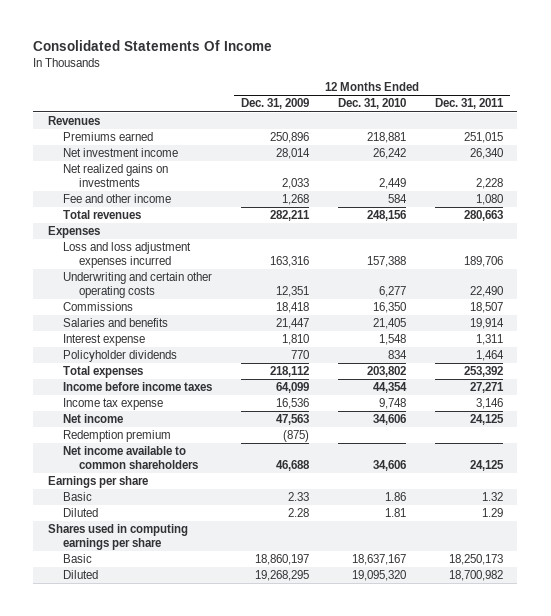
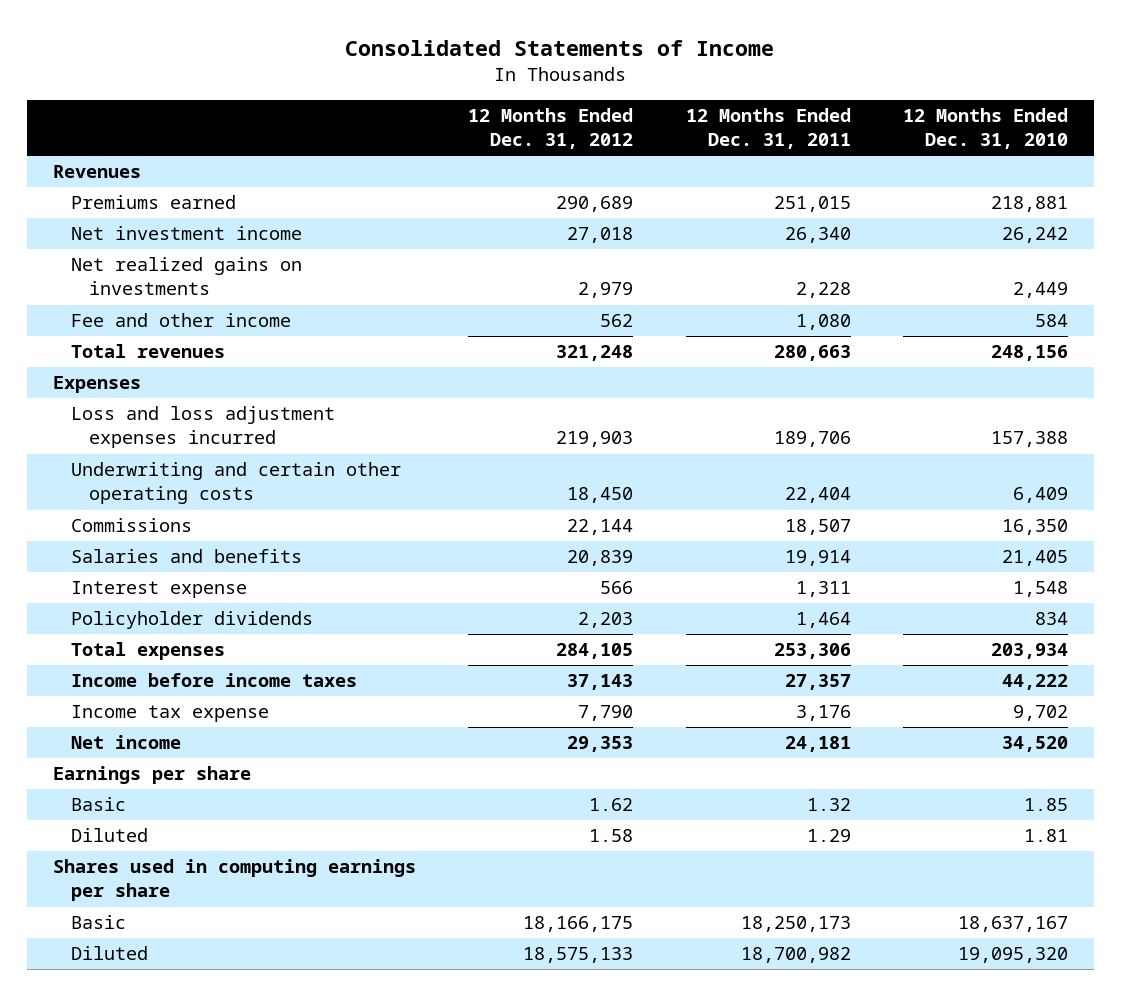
[33,40,273,52] Consolidated Statements Of Income -> [345,40,775,57] Consolidated Statements of Income
[241,98,310,110] Dec. 31, 2009 -> none
none -> [468,108,634,150] 12 Months Ended Dec. 31, 2012
[379,285,407,297] 6,277 -> [1012,487,1068,504] 6,409
[469,285,503,297] 22,490 -> [784,487,851,504] 22,404
[63,430,172,443] Redemption premium -> none
[63,446,198,469] Net income available to common shareholders -> none
[367,366,407,378] 203,802 -> [990,643,1068,660] 203,934
[463,366,503,378] 253,392 -> [773,643,851,660] 253,306
[373,382,408,394] 44,354 -> [1001,674,1068,691] 44,222
[469,382,504,394] 27,271 -> [784,674,851,691] 27,357
[379,398,407,410] 9,748 -> [1012,705,1068,722] 9,702
[475,398,503,410] 3,146 -> [795,705,851,722] 3,176
[373,414,407,426] 34,606 -> [1001,736,1068,753] 34,520
[469,414,504,426] 24,125 -> [784,736,851,753] 24,181
[385,492,407,502] 1.86 -> [1023,798,1068,812] 1.85

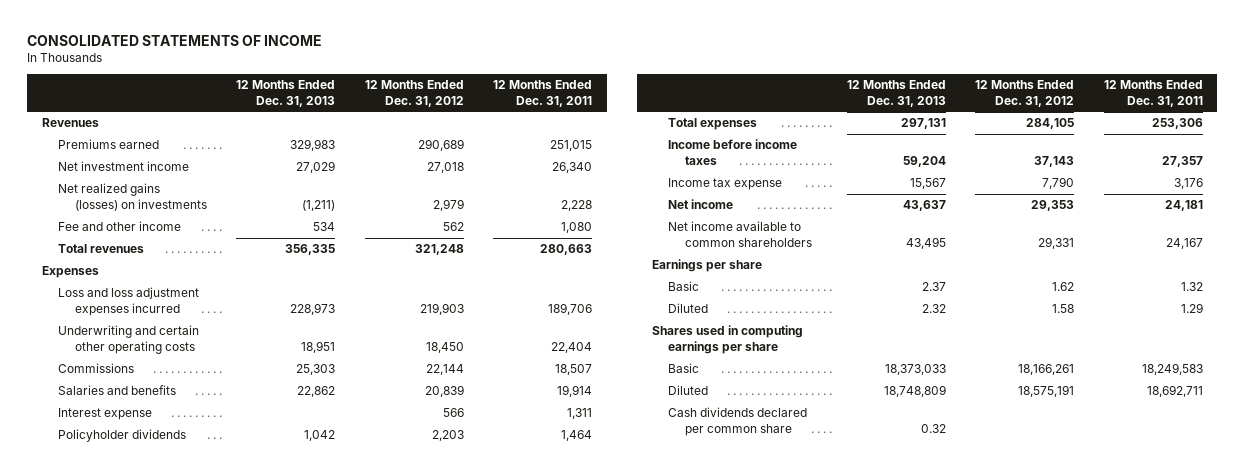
[345,40,775,57] Consolidated Statements of Income -> [26,34,322,46] CONSOLIDATED STATEMENTS OF INCOME
[902,108,1068,150] 12 Months Ended Dec. 31, 2010 -> none
none -> [236,80,336,107] 12 Months Ended Dec. 31, 2013
[71,257,303,296] Net realized gains on investments -> [58,183,207,211] Net realized gains (losses) on investments
none -> [668,221,813,247] Net income available to common shareholders
[523,916,634,933] 18,166,175 -> [1018,364,1075,376] 18,166,261
[740,916,851,933] 18,250,173 -> [1141,363,1203,376] 18,249,583
[523,947,634,964] 18,575,133 -> [1018,385,1075,398] 18,575,191
[740,947,851,964] 18,700,982 -> [1146,385,1203,398] 18,692,711
none -> [668,407,808,436] Cash dividends declared per common share

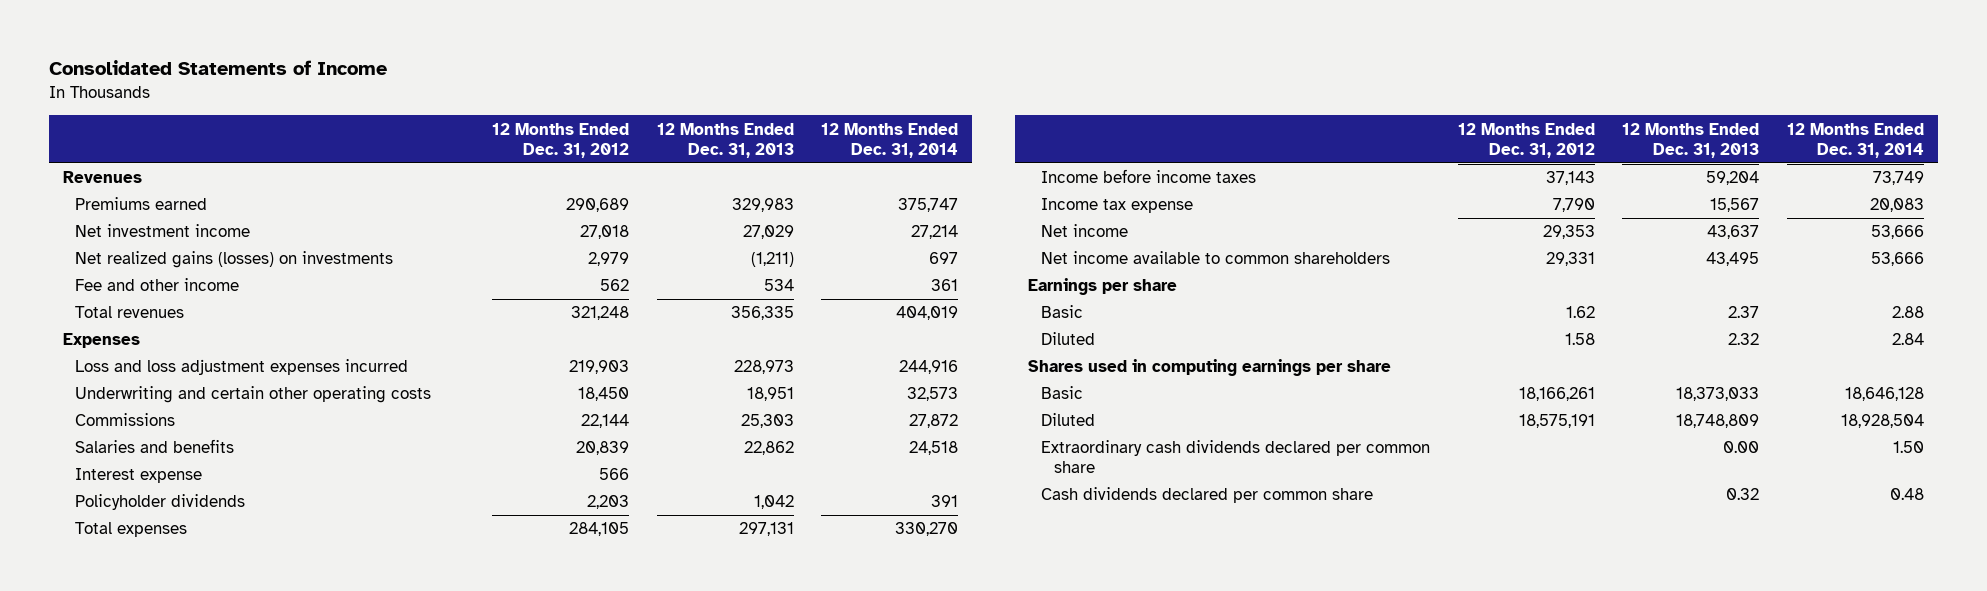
[26,34,322,46] CONSOLIDATED STATEMENTS OF INCOME -> [49,60,388,76] Consolidated Statements of Income
[493,80,593,107] 12 Months Ended Dec. 31, 2011 -> none
none -> [821,122,959,158] 12 Months Ended Dec. 31, 2014
none -> [1041,440,1431,474] Extraordinary cash dividends declared per common share

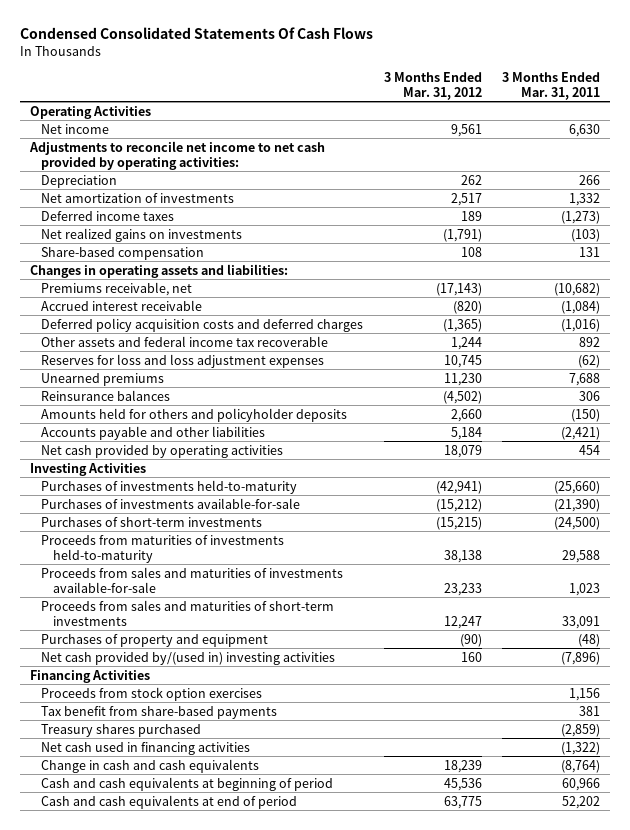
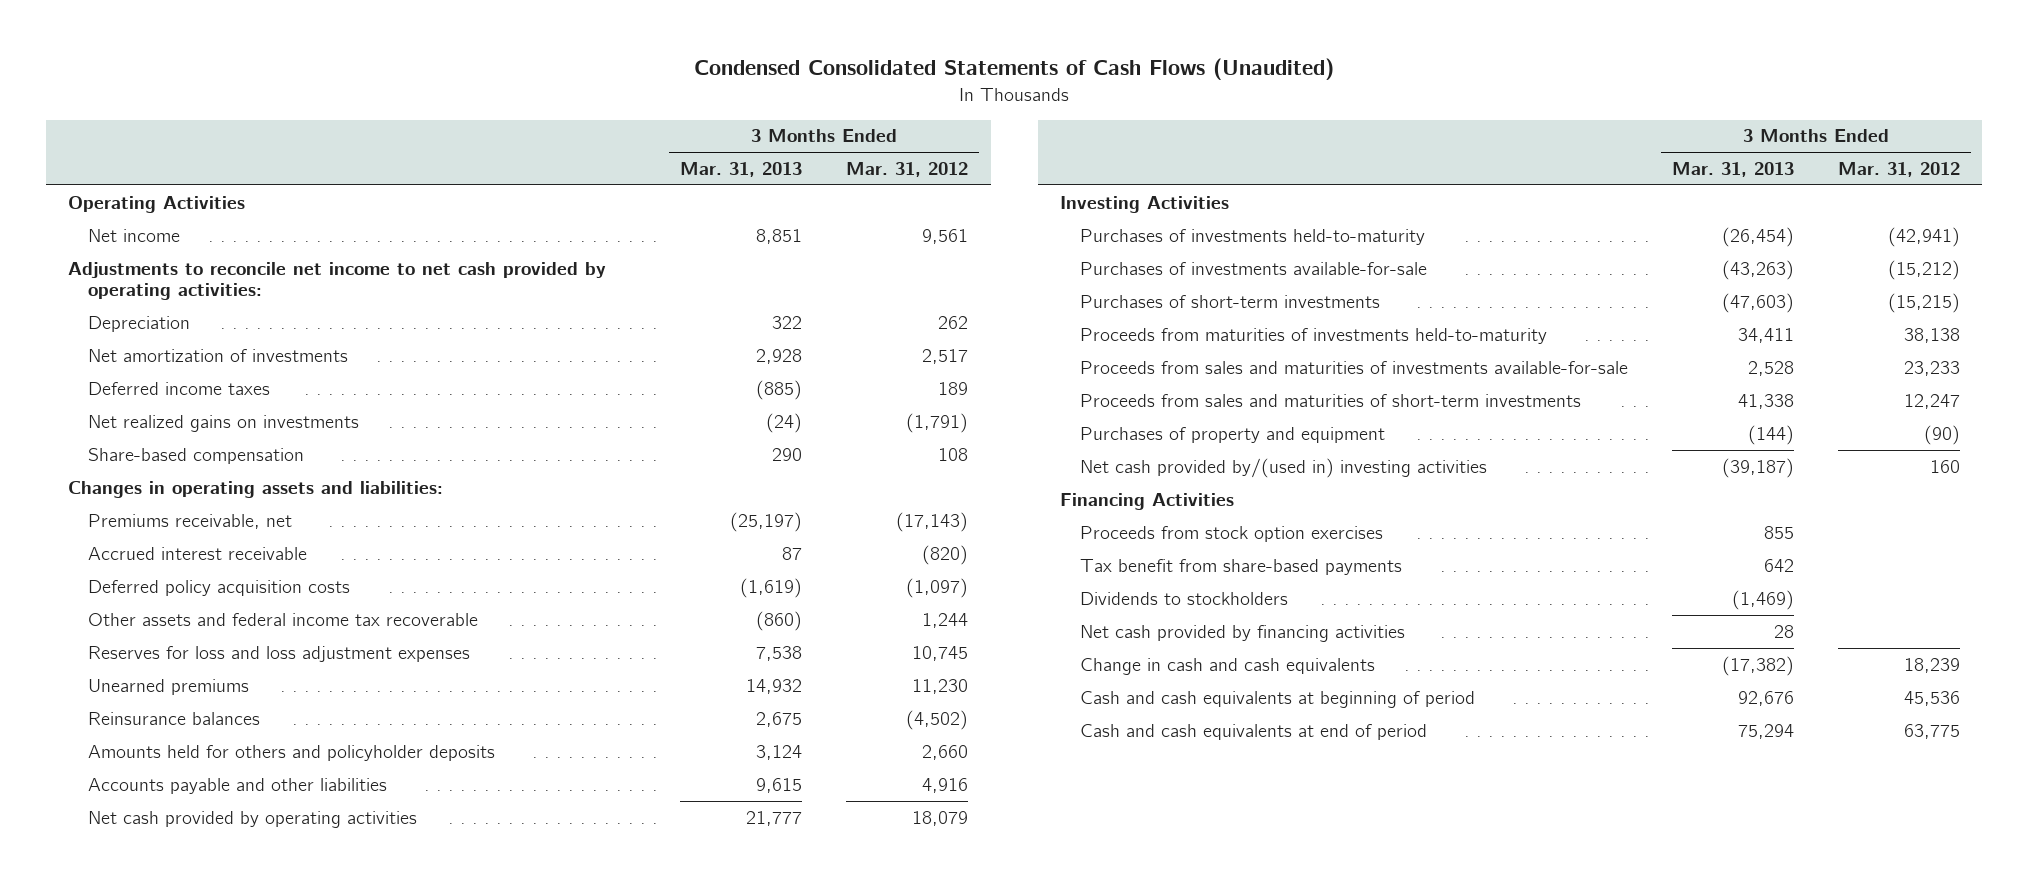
[20,27,374,40] Condensed Consolidated Statements Of Cash Flows -> [694,58,1335,81] Condensed Consolidated Statements of Cash Flows (Unaudited)
[502,71,601,100] 3 Months Ended Mar. 31, 2011 -> none
none -> [680,162,803,178] Mar. 31, 2013
[41,317,364,332] Deferred policy acquisition costs and deferred charges -> [88,579,351,596] Deferred policy acquisition costs
[442,318,482,332] (1,365) -> [906,577,969,598] (1,097)
[450,426,482,440] 5,184 -> [922,777,969,793] 4,916
[41,723,202,737] Treasury shares purchased -> none
none -> [1079,591,1288,605] Dividends to stockholders
[41,741,251,755] Net cash used in financing activities -> [1079,624,1405,642] Net cash provided by financing activities

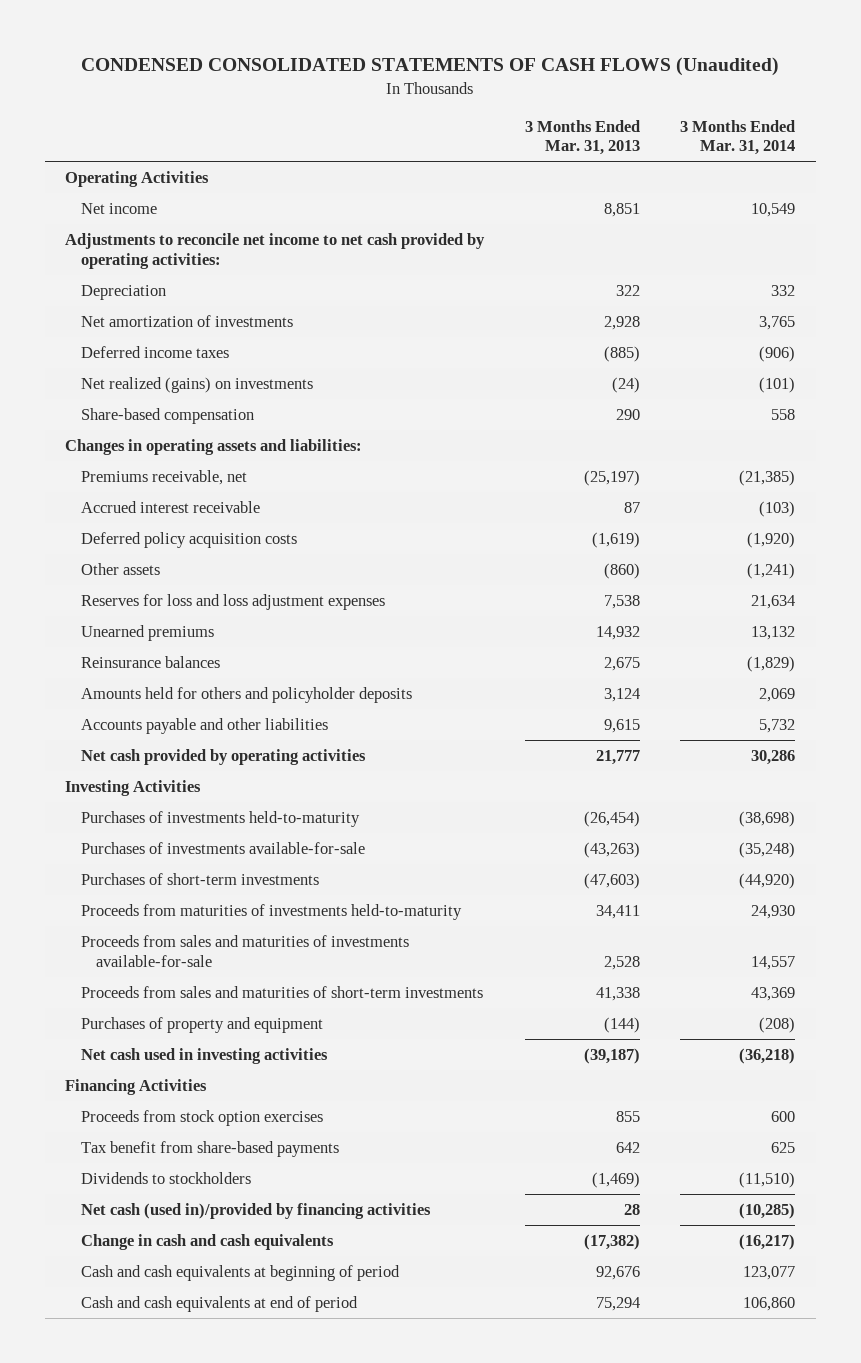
[694,58,1335,81] Condensed Consolidated Statements of Cash Flows (Unaudited) -> [81,57,780,77] CONDENSED CONSOLIDATED STATEMENTS OF CASH FLOWS (Unaudited)
[846,162,969,178] Mar. 31, 2012 -> none
none -> [680,119,796,156] 3 Months Ended Mar. 31, 2014
[88,414,360,432] Net realized gains on investments -> [80,377,313,394] Net realized (gains) on investments
[88,612,479,626] Other assets and federal income tax recoverable -> [80,563,160,576] Other assets
[1079,457,1487,478] Net cash provided by/(used in) investing activities -> [80,1048,328,1065] Net cash used in investing activities
[1079,624,1405,642] Net cash provided by financing activities -> [80,1203,431,1220] Net cash (used in)/provided by financing activities

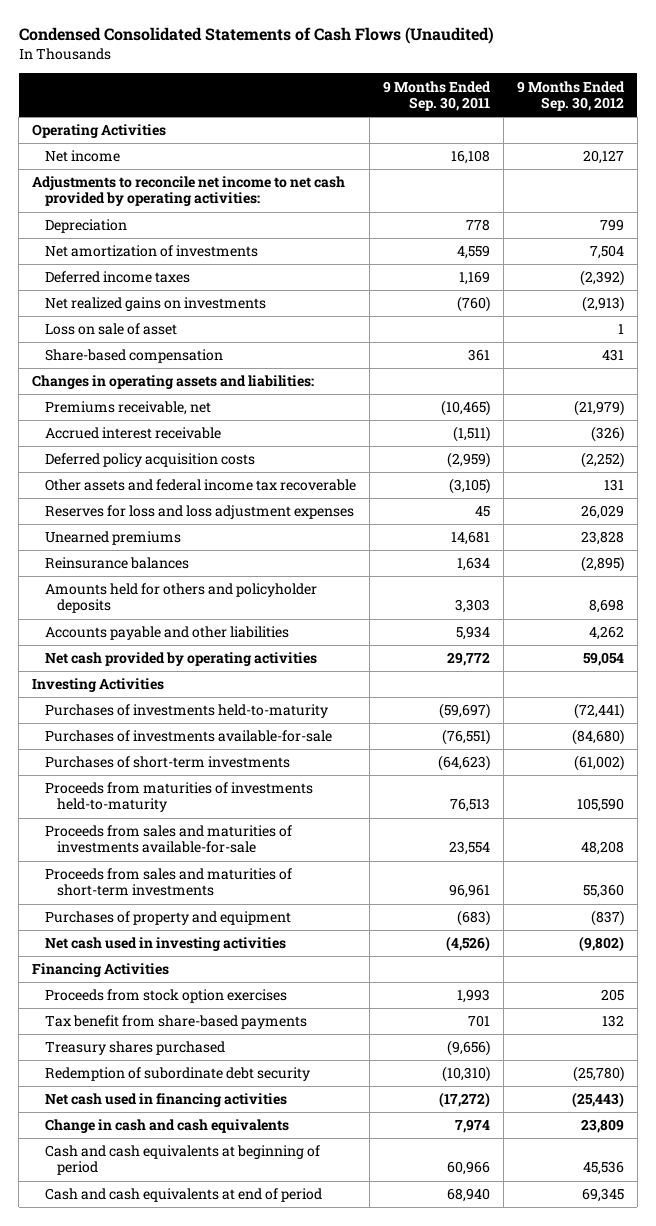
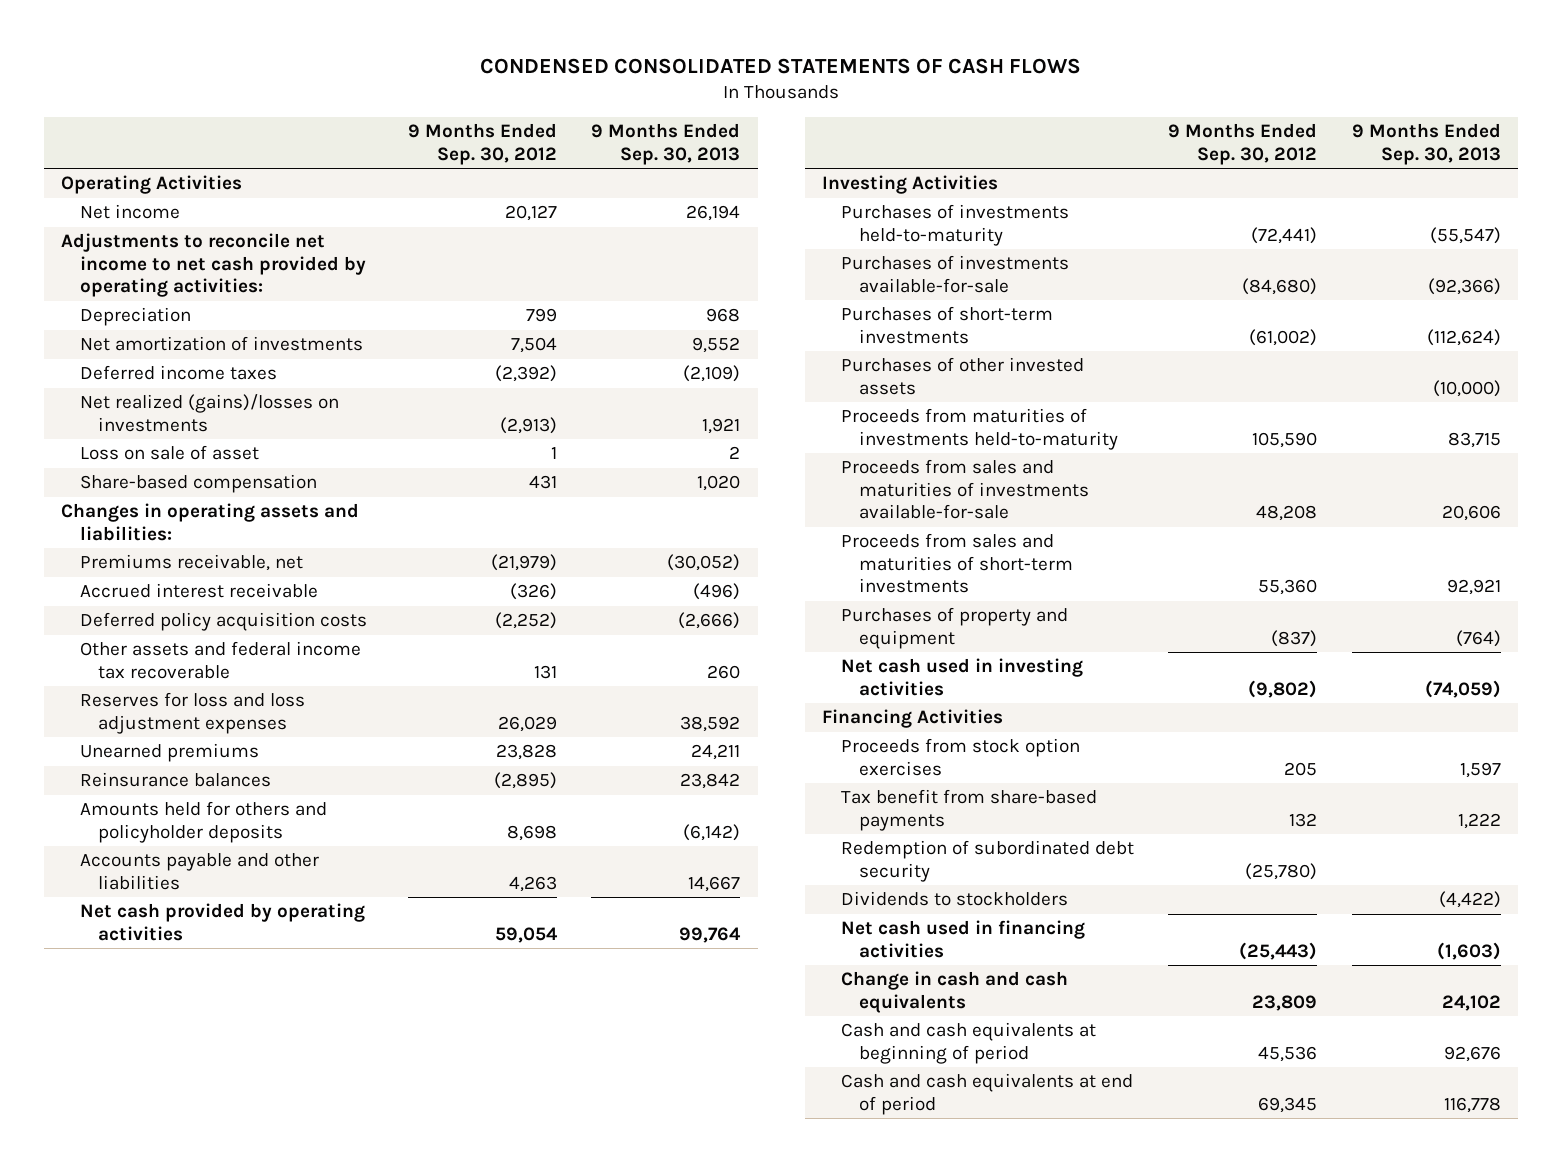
[18,27,494,45] Condensed Consolidated Statements of Cash Flows (Unaudited) -> [480,58,1082,75] CONDENSED CONSOLIDATED STATEMENTS OF CASH FLOWS
[382,80,491,111] 9 Months Ended Sep. 30, 2011 -> none
none -> [591,123,741,165] 9 Months Ended Sep. 30, 2013
[44,297,266,312] Net realized gains on investments -> [79,394,339,432] Net realized (gains)/losses on investments
[588,626,624,641] 4,262 -> [508,875,557,892] 4,263
none -> [840,357,1084,395] Purchases of other invested assets
[44,1041,225,1056] Treasury shares purchased -> none
[44,1067,310,1082] Redemption of subordinate debt security -> [840,840,1134,882] Redemption of subordinated debt security
none -> [840,891,1068,907] Dividends to stockholders

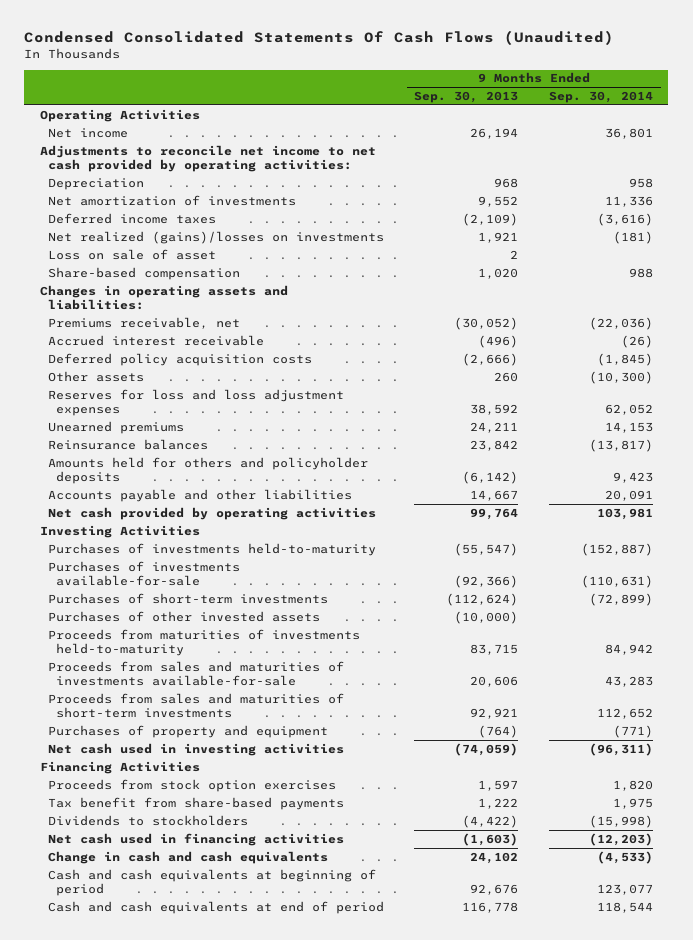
[480,58,1082,75] CONDENSED CONSOLIDATED STATEMENTS OF CASH FLOWS -> [24,30,615,46] Condensed Consolidated Statements Of Cash Flows (Unaudited)
[407,123,557,165] 9 Months Ended Sep. 30, 2012 -> none
none -> [548,90,653,103] Sep. 30, 2014
[79,641,361,679] Other assets and federal income tax recoverable -> [47,370,144,382] Other assets
[840,840,1134,882] Redemption of subordinated debt security -> none

